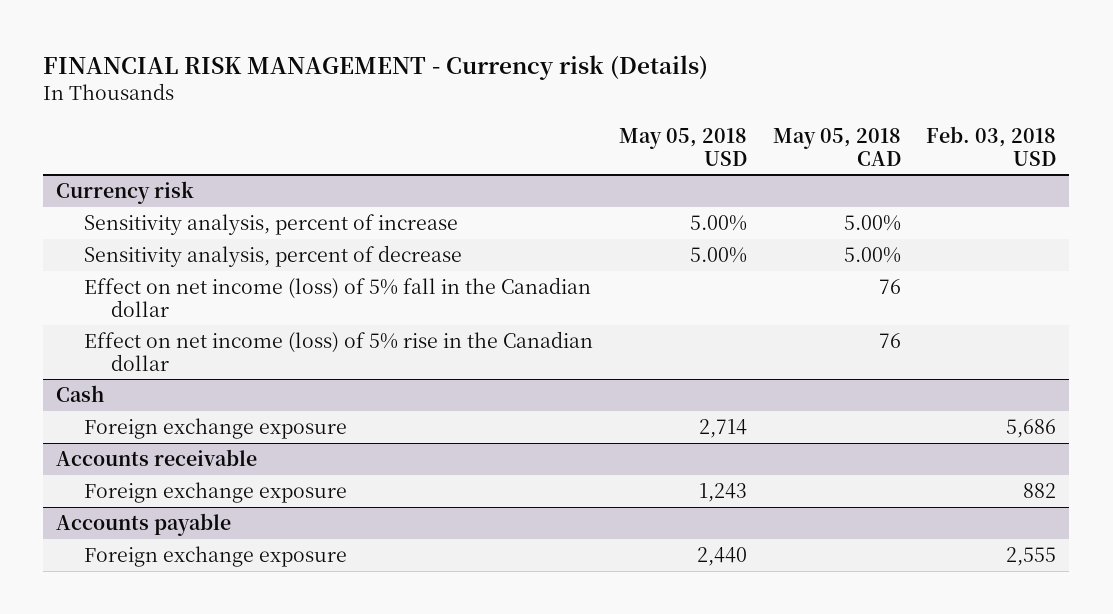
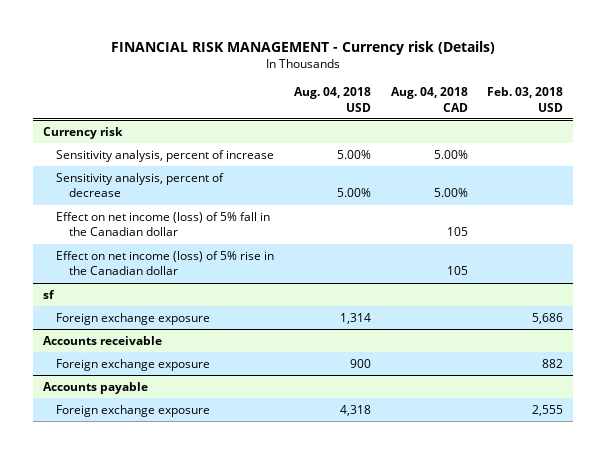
[618,128,747,166] May 05, 2018 USD -> none
[772,128,901,166] May 05, 2018 CAD -> none
none -> [293,87,371,112] Aug. 04, 2018 USD
none -> [390,87,468,112] Aug. 04, 2018 CAD
[56,385,105,403] Cash -> [43,289,56,299] sf

